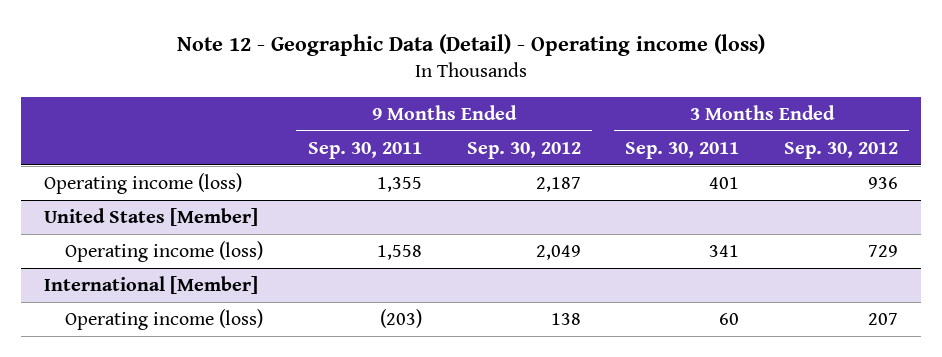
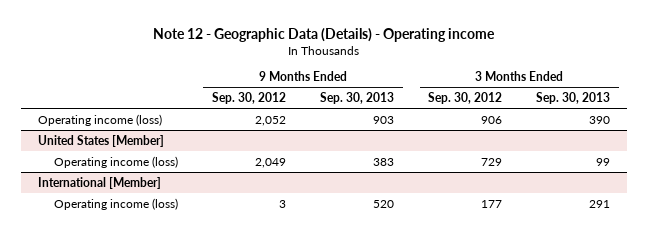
[176,34,765,57] Note 12 - Geographic Data (Detail) - Operating income (loss) -> [153,27,496,42] Note 12 - Geographic Data (Details) - Operating income
[307,141,422,159] Sep. 30, 2011 -> none
[625,141,740,159] Sep. 30, 2011 -> none
none -> [320,91,395,104] Sep. 30, 2013
none -> [536,91,611,104] Sep. 30, 2013
[535,177,581,193] 2,187 -> [254,115,286,126] 2,052
[868,177,899,190] 936 -> [481,115,503,124] 906
[550,313,581,326] 138 -> [278,199,286,208] 3
[868,313,899,326] 207 -> [481,199,503,208] 177

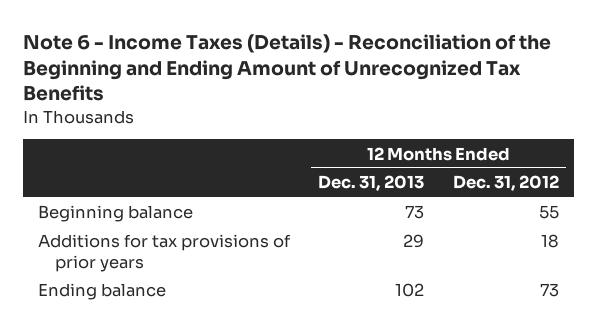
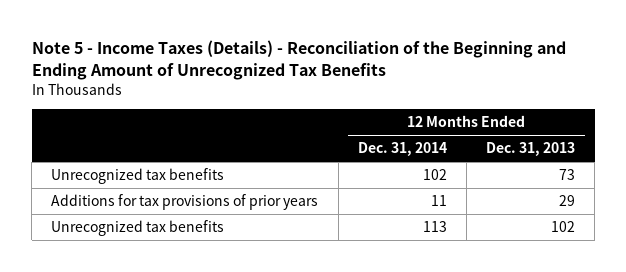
[23,34,552,102] Note 6 - Income Taxes (Details) - Reconciliation of the Beginning and Ending Amount of Unrecognized Tax Benefits -> [31,39,566,80] Note 5 - Income Taxes (Details) - Reconciliation of the Beginning and Ending Amount of Unrecognized Tax Benefits
[453,175,560,192] Dec. 31, 2012 -> none
none -> [357,142,447,157] Dec. 31, 2014
[37,205,193,223] Beginning balance -> [51,168,225,185] Unrecognized tax benefits
[37,283,166,301] Ending balance -> [51,220,225,237] Unrecognized tax benefits

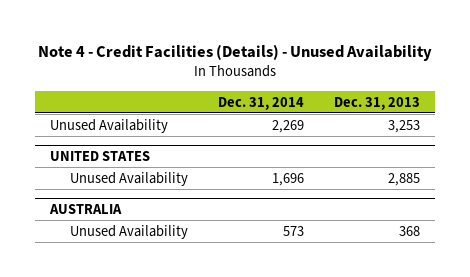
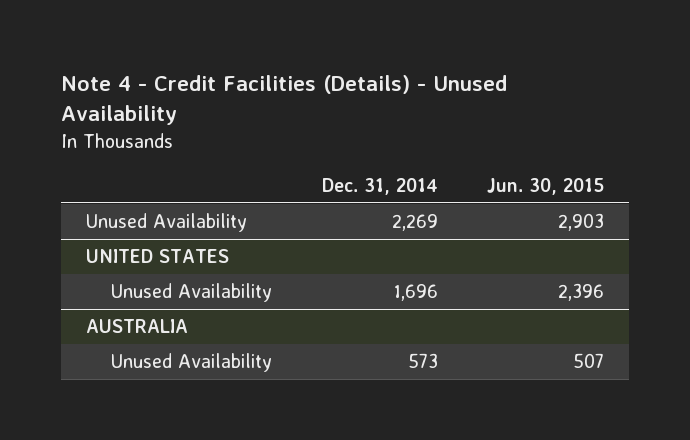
[334,96,421,110] Dec. 31, 2013 -> none
none -> [487,177,605,195] Jun. 30, 2015
[49,118,168,133] Unusеd Αvailability -> [85,213,247,233] Unused Availability
[69,171,188,186] Unusеd Αvailability -> [111,283,273,303] Unused Availability
[69,224,188,239] Unusеd Αvailability -> [111,353,273,373] Unused Availability

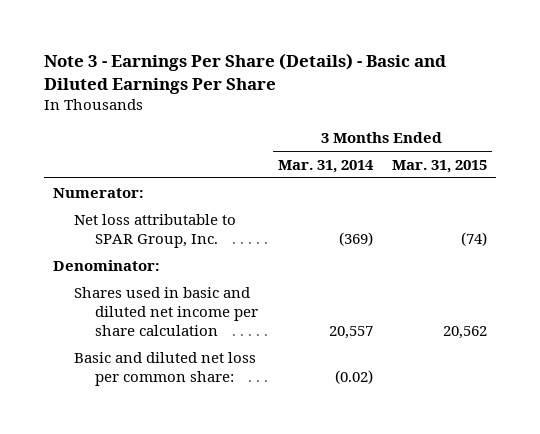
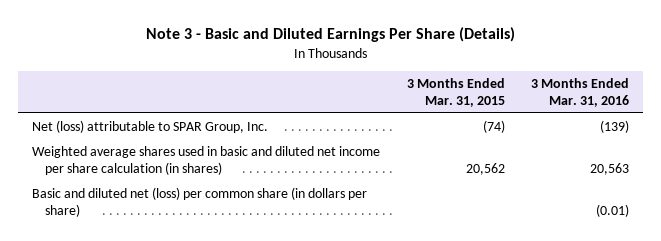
[43,52,446,94] Note 3 - Earnings Per Share (Details) - Basic and Diluted Earnings Per Share -> [145,27,515,43] Note 3 - Basic and Diluted Earnings Per Share (Details)
[277,159,374,173] Mar. 31, 2014 -> none
none -> [531,77,630,108] 3 Months Ended Mar. 31, 2016
[53,187,145,198] Numerator: -> none
[53,259,161,271] Denominator: -> none
[74,213,237,248] Net loss attributable to SPAR Group, Inc. -> [31,119,268,133] Net (loss) attributable to SPAR Group, Inc.
[74,286,259,336] Shares used in basic and diluted net income per share calculation -> [31,145,380,175] Weighted average shares used in basic and diluted net income per share calculation (in shares)
[74,351,257,386] Basic and diluted net loss per common share: -> [31,186,367,217] Basic and diluted net (loss) per common share (in dollars per share)

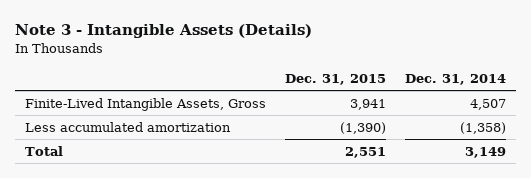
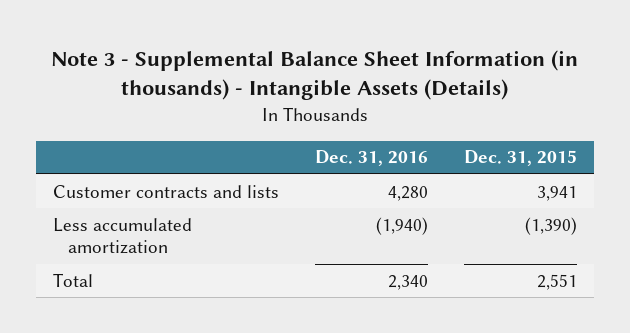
[14,24,312,39] Note 3 - Intangible Assets (Details) -> [51,49,579,101] Note 3 - Supplemental Balance Sheet Information (in thousands) - Intangible Assets (Details)
[405,74,507,86] Dec. 31, 2014 -> none
none -> [315,150,429,167] Dec. 31, 2016
[24,97,266,111] Finite-Lived Intangible Assets, Gross -> [53,184,280,198] Customer contracts and lists

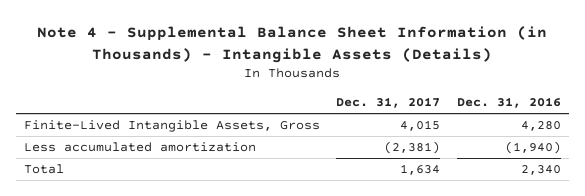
[51,49,579,101] Note 3 - Supplemental Balance Sheet Information (in thousands) - Intangible Assets (Details) -> [37,26,548,63] Note 4 - Supplemental Balance Sheet Information (in Thousands) - Intangible Assets (Details)
[463,150,577,167] Dec. 31, 2015 -> none
none -> [336,97,441,109] Dec. 31, 2017
[53,184,280,198] Customer contracts and lists -> [24,120,321,133] Finite-Lived Intangible Assets, Gross

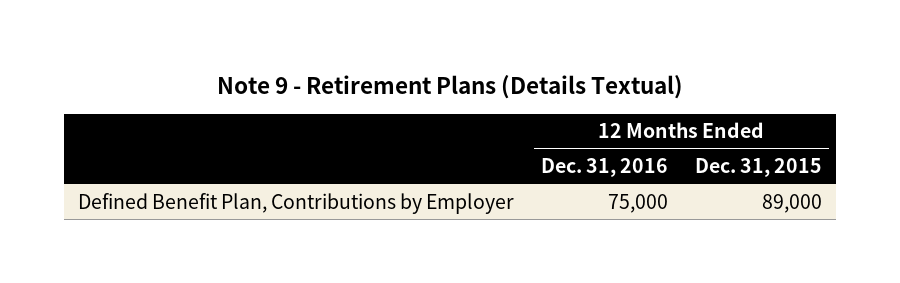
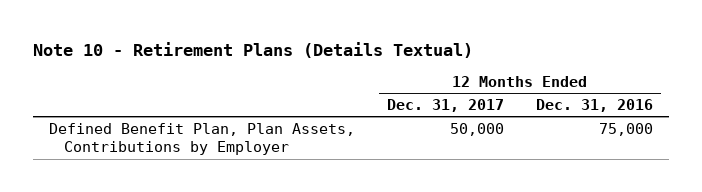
[216,75,683,100] Note 9 - Retirement Plans (Details Textual) -> [33,41,474,58] Note 10 - Retirement Plans (Details Textual)
[694,157,822,177] Dec. 31, 2015 -> none
none -> [387,99,505,113] Dec. 31, 2017
[77,192,514,214] Defined Benefit Plan, Contributions by Employer -> [49,122,356,156] Defined Benefit Plan, Plan Assets, Contributions by Employer

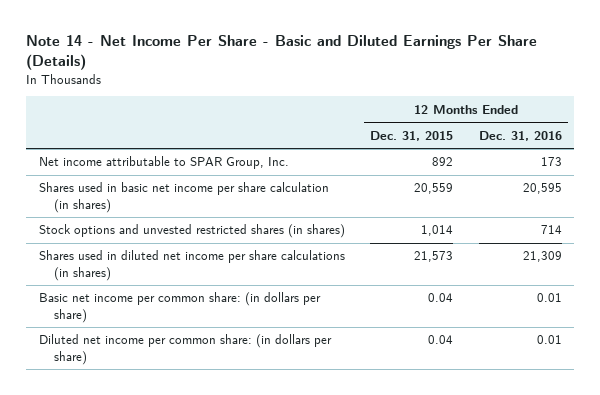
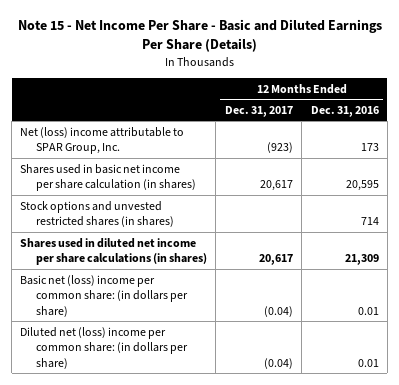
[26,35,538,71] Note 14 - Net Income Per Share - Basic and Diluted Earnings Per Share (Details) -> [17,19,382,53] Note 15 - Net Income Per Share - Basic and Diluted Earnings Per Share (Details)
[370,130,454,141] Dec. 31, 2015 -> none
none -> [224,105,293,117] Dec. 31, 2017
[38,156,289,170] Net income attributable to SPAR Group, Inc. -> [20,126,185,155] Net (loss) income attributable to SPAR Group, Inc.
[38,292,321,323] Basic net income per common share: (in dollars per share) -> [20,274,188,317] Basic net (loss) income per common share: (in dollars per share)
[38,334,332,365] Diluted net income per common share: (in dollars per share) -> [20,326,188,369] Diluted net (loss) income per common share: (in dollars per share)

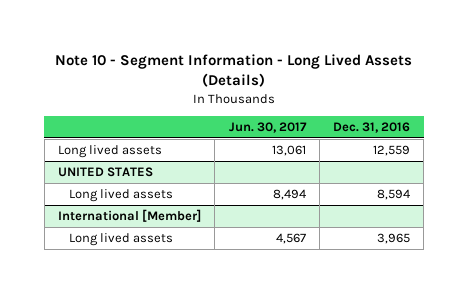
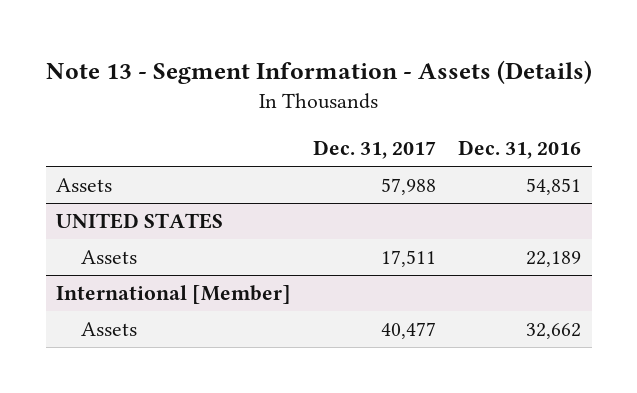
[55,53,413,87] Note 10 - Segment Information - Long Lived Assets (Details) -> [45,60,592,85] Note 13 - Segment Information - Assets (Details)
[228,122,307,134] Jun. 30, 2017 -> none
none -> [313,140,437,160] Dec. 31, 2017
[57,145,162,159] Long lived assets -> none
none -> [56,178,113,193] Assets
[68,189,173,203] Long lived assets -> none
none -> [80,250,137,265] Assets
[68,233,173,247] Long lived assets -> none
none -> [80,322,137,337] Assets

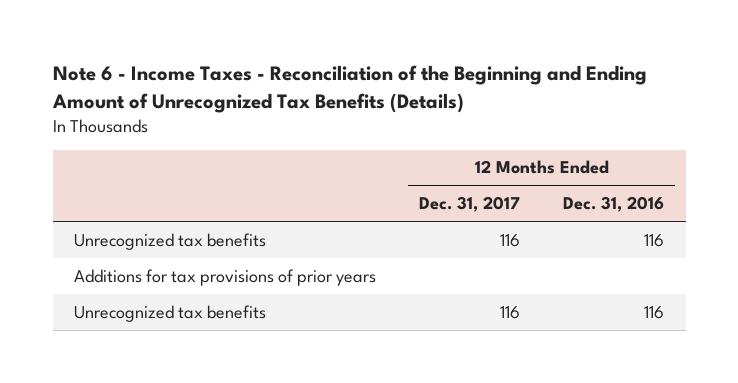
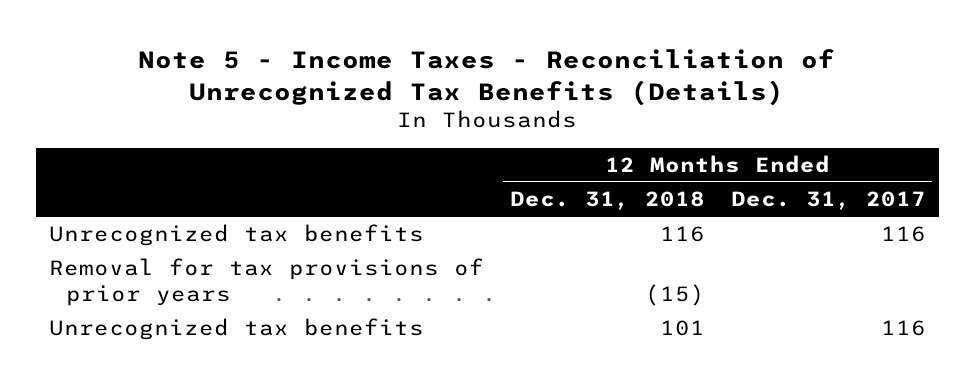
[51,65,647,113] Note 6 - Income Taxes - Reconciliation of the Beginning and Ending Amount of Unrecognized Tax Benefits (Details) -> [138,48,836,106] Note 5 - Income Taxes - Reconciliation of Unrecognized Tax Benefits (Details)
[563,196,665,213] Dec. 31, 2016 -> none
none -> [509,191,705,211] Dec. 31, 2018
[74,268,377,286] Additions for tax provisions of prior years -> [48,258,484,307] Removal for tax provisions of prior years

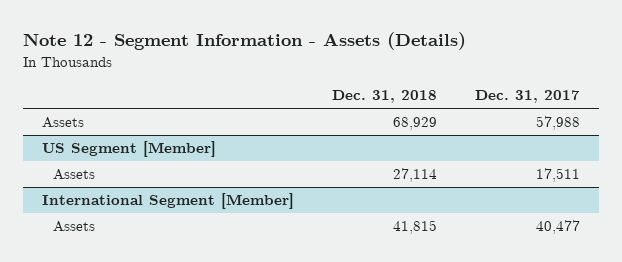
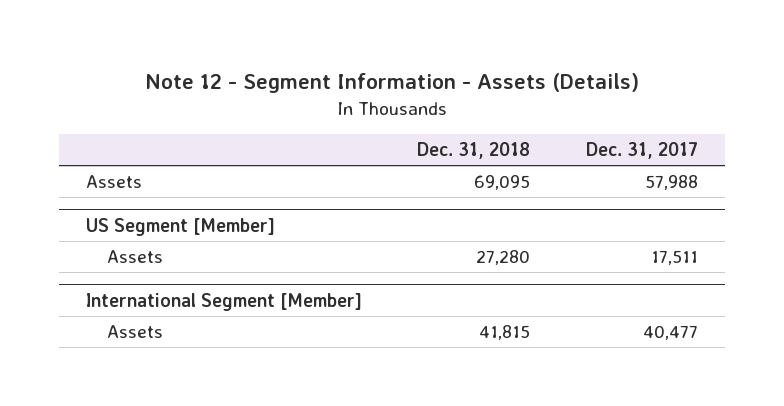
[392,117,437,131] 68,929 -> [474,175,531,191] 69,095
[392,168,437,183] 27,114 -> [476,250,531,266] 27,280

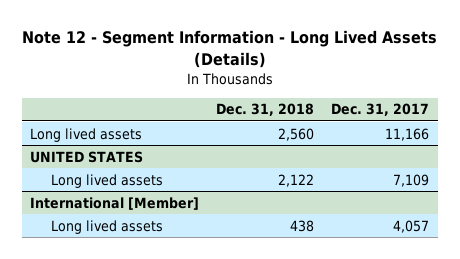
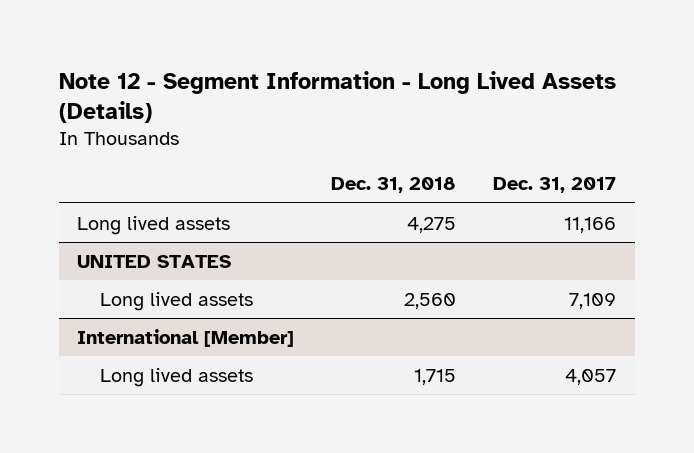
[278,127,315,141] 2,560 -> [407,216,457,233] 4,275
[278,173,315,187] 2,122 -> [404,292,457,309] 2,560
[290,219,315,232] 438 -> [414,368,457,385] 1,715

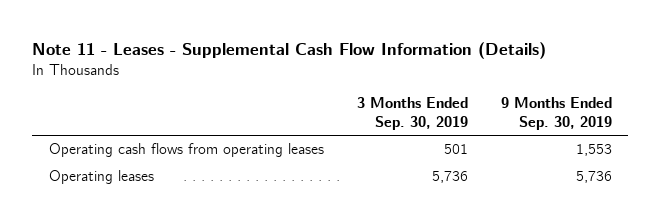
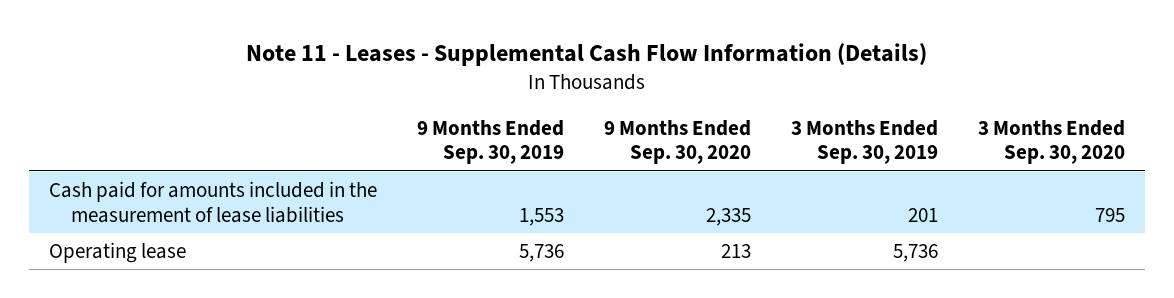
none -> [603,119,751,165] 9 Months Ended Sep. 30, 2020
none -> [977,119,1125,165] 3 Months Ended Sep. 30, 2020
[48,143,324,158] Operating cash flows from operating leases -> none
none -> [48,181,377,223] Cash paid for amounts included in the measurement of lease liabilities
[48,170,154,185] Operating leases -> [48,242,186,264] Operating lease

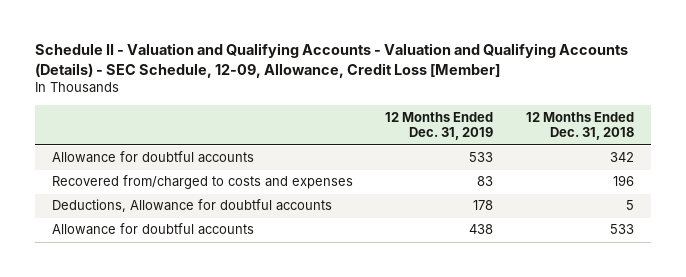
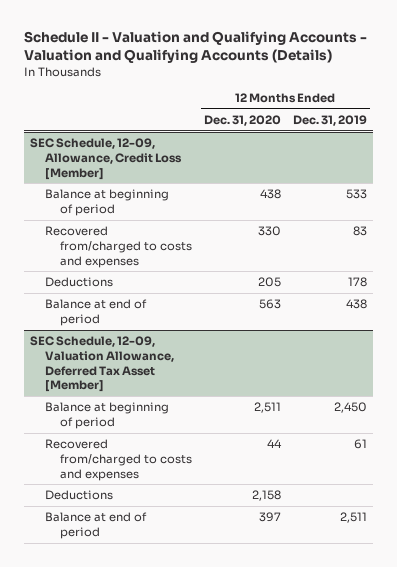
[35,43,629,78] Schedule II - Valuation and Qualifying Accounts - Valuation and Qualifying Accounts (Details) - SEC Schedule, 12-09, Allowance, Credit Loss [Member] -> [24,31,368,63] Schedule II - Valuation and Qualifying Accounts - Valuation and Qualifying Accounts (Details)
[526,111,635,141] 12 Months Ended Dec. 31, 2018 -> none
none -> [203,115,281,127] Dec. 31, 2020
none -> [30,138,182,180] SEC Schedule, 12-09, Allowance, Credit Loss [Member]
[51,151,254,164] Allowance for doubtful accounts -> [44,189,169,216] Balance at beginning of period
[51,199,332,213] Deductions, Allowance for doubtful accounts -> [44,277,113,288] Deductions
[51,223,254,236] Allowance for doubtful accounts -> [44,299,147,326] Balance at end of period
none -> [30,336,174,393] SEC Schedule, 12-09, Valuation Allowance, Deferred Tax Asset [Member]
none -> [44,402,169,429] Balance at beginning of period
none -> [44,439,192,481] Recovered from/charged to costs and expenses
none -> [44,490,113,501] Deductions
none -> [44,512,147,539] Balance at end of period

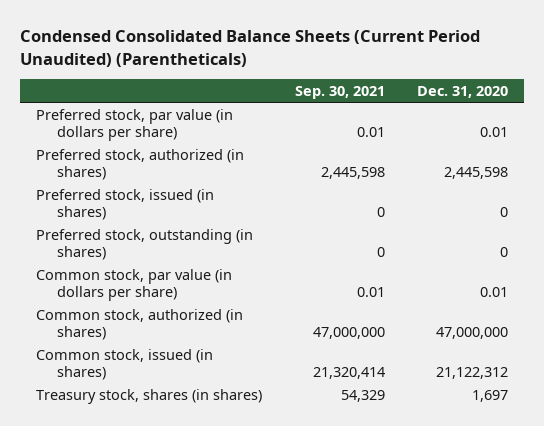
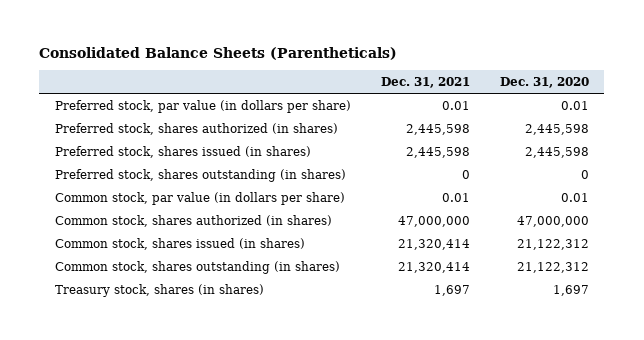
[20,30,481,67] Condensed Consolidated Balance Sheets (Current Period Unaudited) (Parentheticals) -> [39,47,398,61] Consolidated Balance Sheets (Parentheticals)
[294,85,385,99] Sep. 30, 2021 -> none
none -> [380,77,470,89] Dec. 31, 2021
[36,148,245,180] Preferred stock, authorized (in shares) -> [54,123,338,136] Preferred stock, shares authorized (in shares)
[36,188,215,220] Preferred stock, issued (in shares) -> [54,146,311,159] Preferred stock, shares issued (in shares)
[499,206,508,217] 0 -> [525,147,590,159] 2,445,598
[36,228,254,260] Preferred stock, outstanding (in shares) -> [54,169,346,183] Preferred stock, shares outstanding (in shares)
[36,308,244,340] Common stock, authorized (in shares) -> [54,215,332,228] Common stock, shares authorized (in shares)
[36,348,214,380] Common stock, issued (in shares) -> [54,238,305,251] Common stock, shares issued (in shares)
none -> [54,261,340,275] Common stock, shares outstanding (in shares)

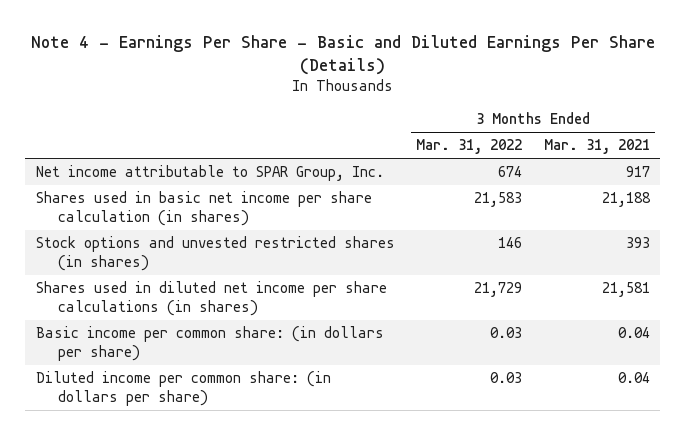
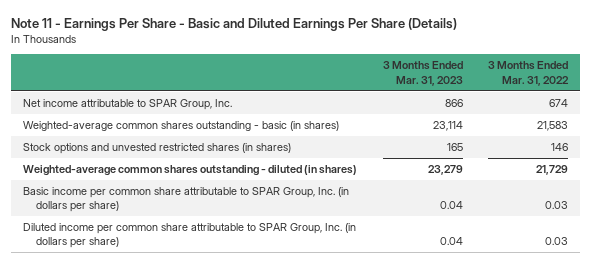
[30,34,655,75] Note 4 - Earnings Per Share - Basic and Diluted Earnings Per Share (Details) -> [10,18,457,32] Note 11 - Earnings Per Share - Basic and Diluted Earnings Per Share (Details)
[543,139,650,155] Mar. 31, 2021 -> none
none -> [382,61,463,86] 3 Months Ended Mar. 31, 2023
[35,191,372,226] Shares used in basic net income per share calculation (in shares) -> [23,120,340,131] Weighted-average common shares outstanding - basic (in shares)
[35,281,387,316] Shares used in diluted net income per share calculations (in shares) -> [23,164,358,176] Weighted-average common shares outstanding - diluted (in shares)
[35,326,384,361] Basic income per common share: (in dollars per share) -> [23,186,350,213] Basic income per common share attributable to SPAR Group, Inc. (in dollars per share)
[35,371,331,406] Diluted income per common share: (in dollars per share) -> [23,222,357,249] Diluted income per common share attributable to SPAR Group, Inc. (in dollars per share)

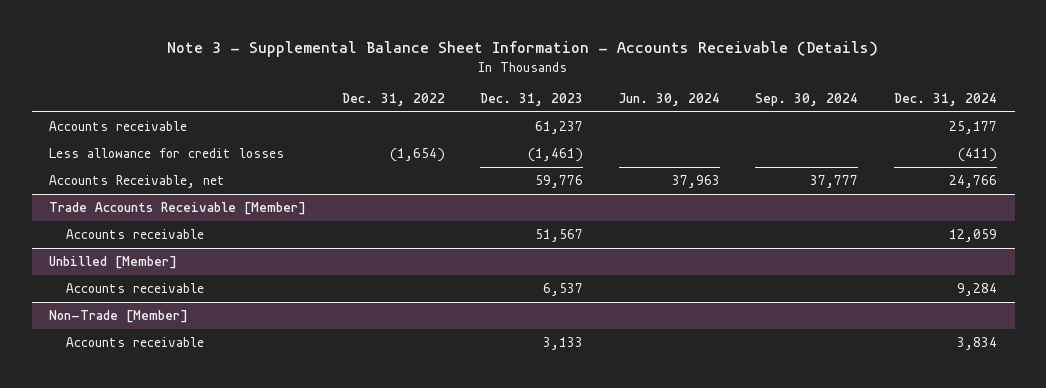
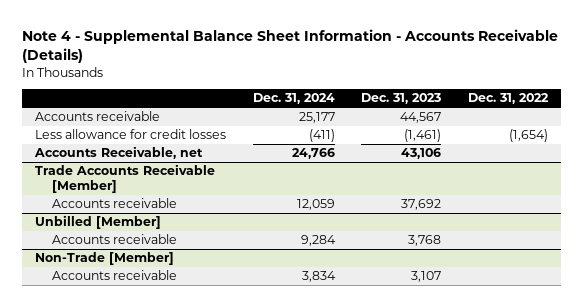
[167,40,879,57] Note 3 - Supplemental Balance Sheet Information - Accounts Receivable (Details) -> [22,29,559,64] Note 4 - Supplemental Balance Sheet Information - Accounts Receivable (Details)
[618,93,720,107] Jun. 30, 2024 -> none
[755,93,859,107] Sep. 30, 2024 -> none
[535,121,584,135] 61,237 -> [400,112,442,124] 44,567
[535,175,584,189] 59,776 -> [401,148,442,160] 43,106
[535,229,584,243] 51,567 -> [401,199,442,211] 37,692
[543,283,584,297] 6,537 -> [408,235,442,247] 3,768
[543,337,584,351] 3,133 -> [411,271,442,283] 3,107

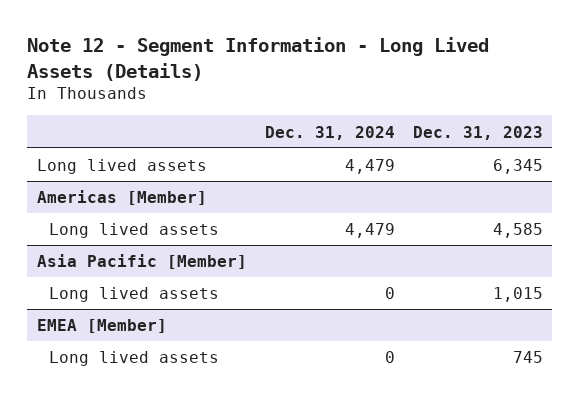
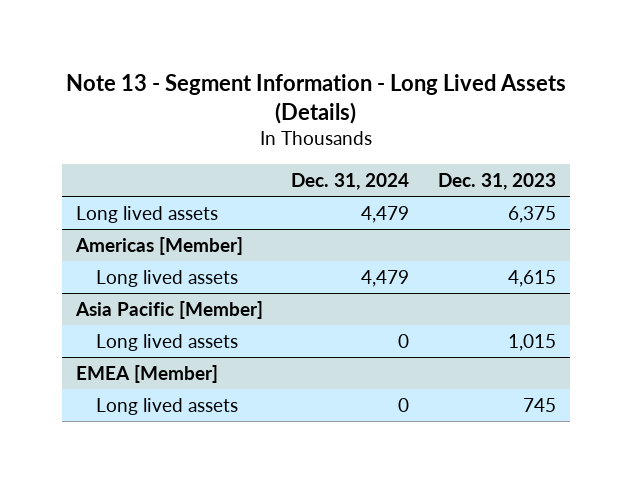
[27,37,490,81] Note 12 - Segment Information - Long Lived Assets (Details) -> [65,73,566,124] Note 13 - Segment Information - Long Lived Assets (Details)
[493,159,544,175] 6,345 -> [508,205,557,223] 6,375
[493,223,544,239] 4,585 -> [508,269,557,287] 4,615

